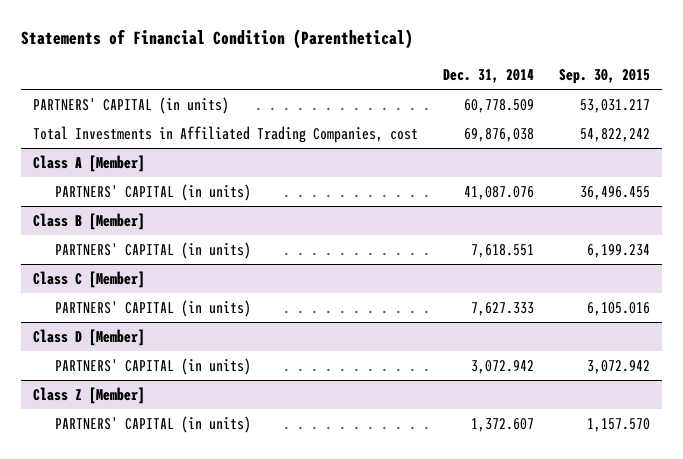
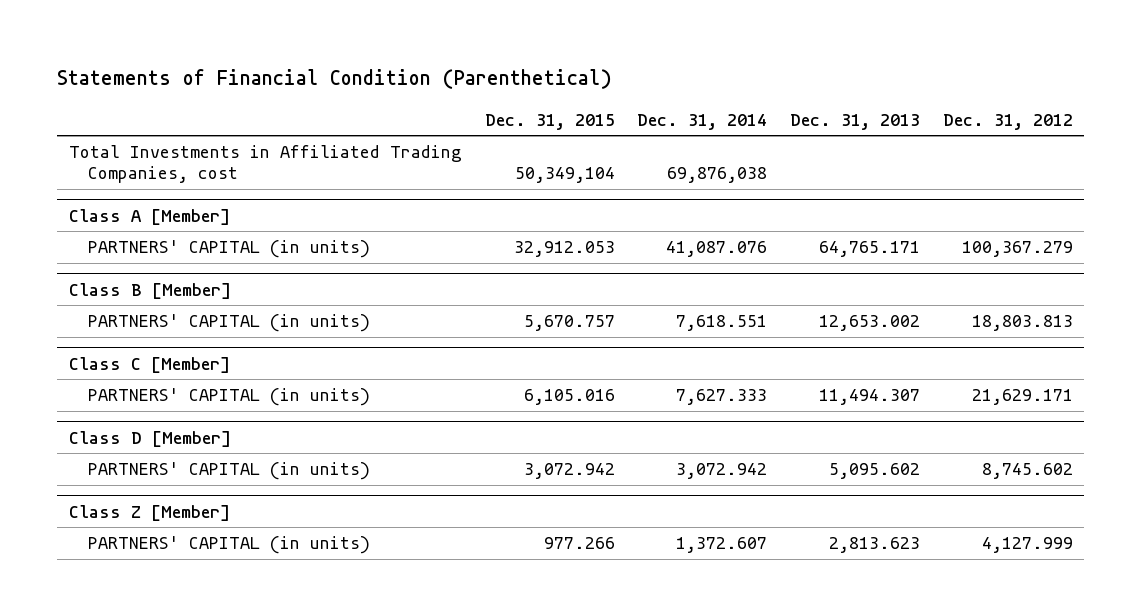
[558,68,650,84] Sep. 30, 2015 -> none
none -> [484,113,615,130] Dec. 31, 2015
none -> [790,113,921,130] Dec. 31, 2013
none -> [943,113,1074,130] Dec. 31, 2012
[33,97,230,115] PARTNERS' CAPITAL (in units) -> none

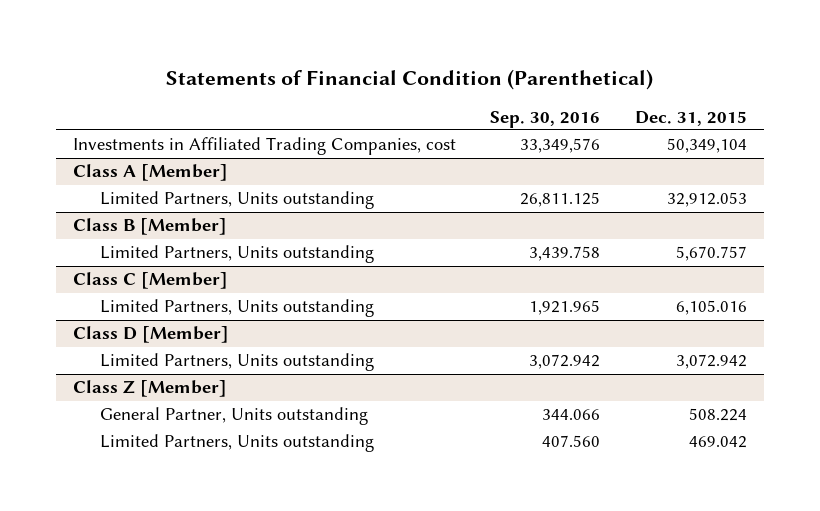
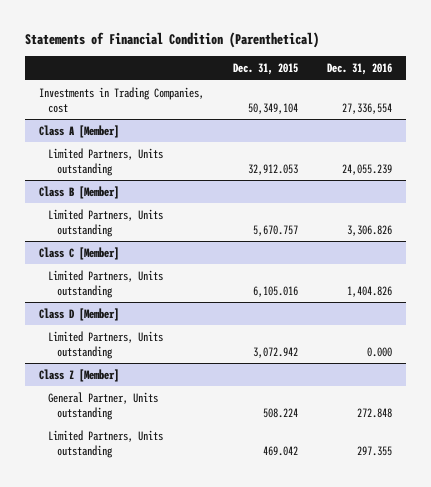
[490,110,601,128] Sep. 30, 2016 -> none
none -> [326,63,392,76] Dec. 31, 2016
[73,137,457,156] Investments in Affiliated Trading Companies, cost -> [39,86,205,113] Investments in Trading Companies, cost

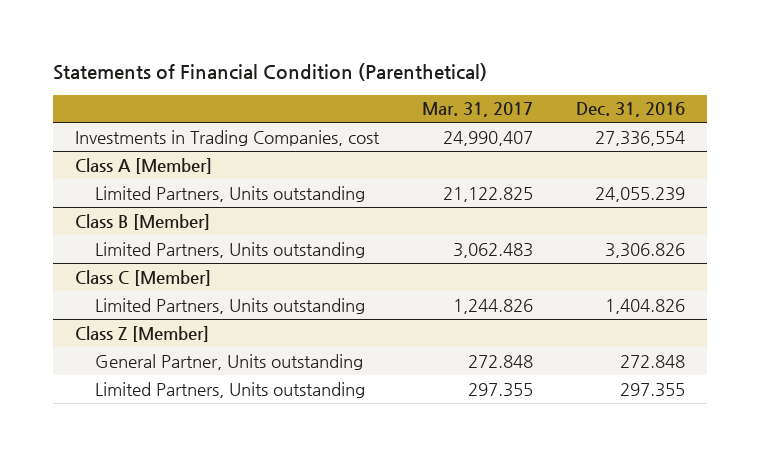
[233,63,299,76] Dec. 31, 2015 -> none
none -> [421,102,533,118] Mar. 31, 2017
[39,307,120,321] Class D [Member] -> none
[48,330,164,359] Limited Partners, Units outstanding -> none

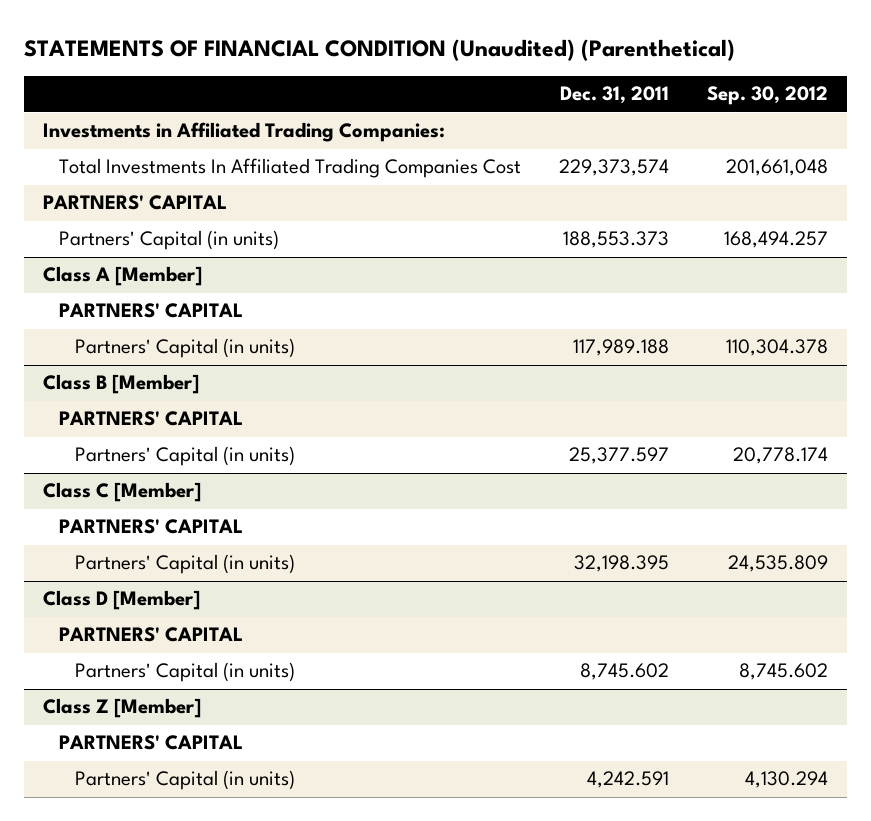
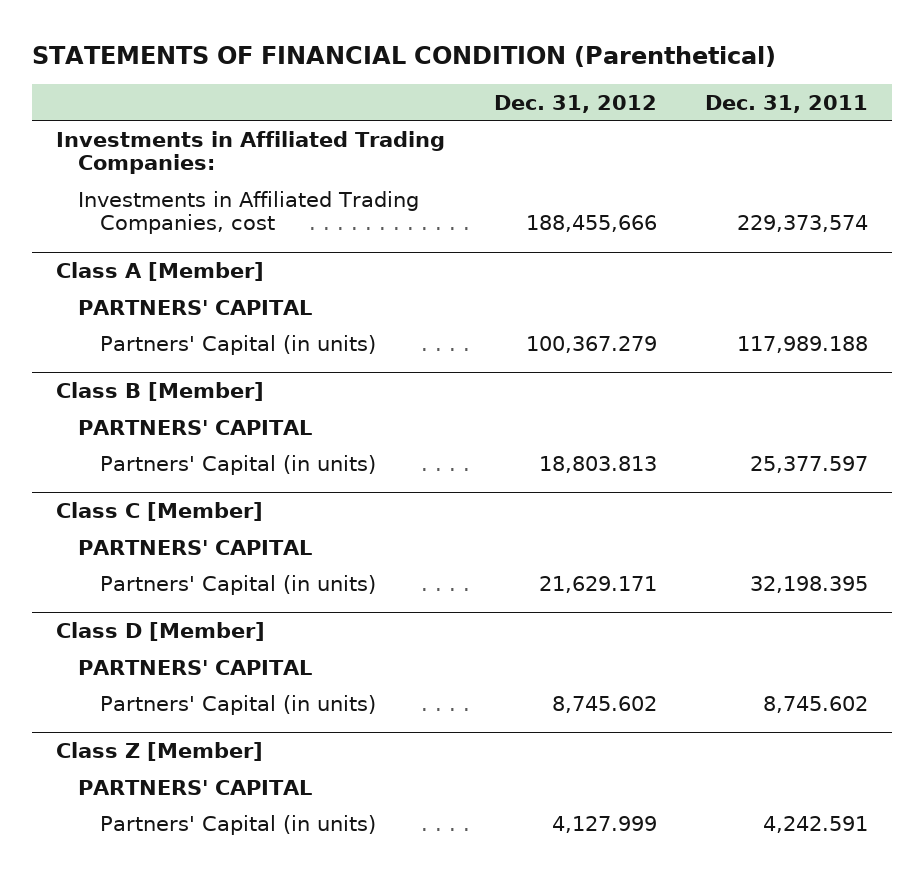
[24,38,736,61] STATEMENTS OF FINANCIAL CONDITION (Unaudited) (Parenthetical) -> [32,45,777,67] STATEMENTS OF FINANCIAL CONDITION (Parenthetical)
[707,86,829,106] Sep. 30, 2012 -> none
none -> [493,94,657,113] Dec. 31, 2012
[43,195,228,211] PARTNERS' CAPITAL -> none
[59,230,280,251] Partners' Capital (in units) -> none
[59,158,522,179] Total Investments In Affiliated Trading Companies Cost -> [78,190,420,235] Investments in Affiliated Trading Companies, cost

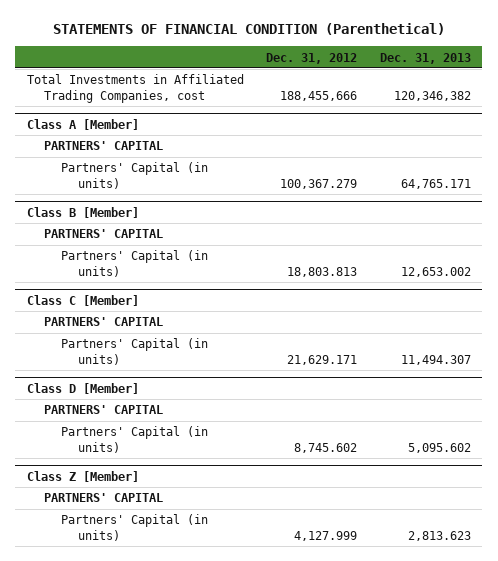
[704,94,868,113] Dec. 31, 2011 -> none
none -> [380,52,472,64] Dec. 31, 2013
[56,130,446,175] Investments in Affiliated Trading Companies: -> none
[78,190,420,235] Investments in Affiliated Trading Companies, cost -> [26,74,244,103] Total Investments in Affiliated Trading Companies, cost

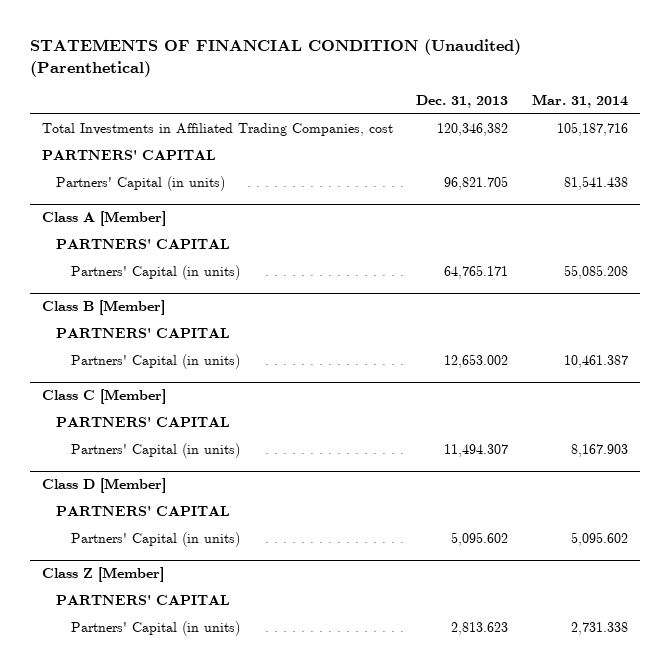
[52,23,445,36] STATEMENTS OF FINANCIAL CONDITION (Parenthetical) -> [29,39,521,77] STATEMENTS OF FINANCIAL CONDITION (Unaudited) (Parenthetical)
[266,52,358,64] Dec. 31, 2012 -> none
none -> [532,94,629,109] Mar. 31, 2014
none -> [41,150,216,161] PARTNERS' CAPITAL
none -> [56,176,226,192] Partners' Capital (in units)

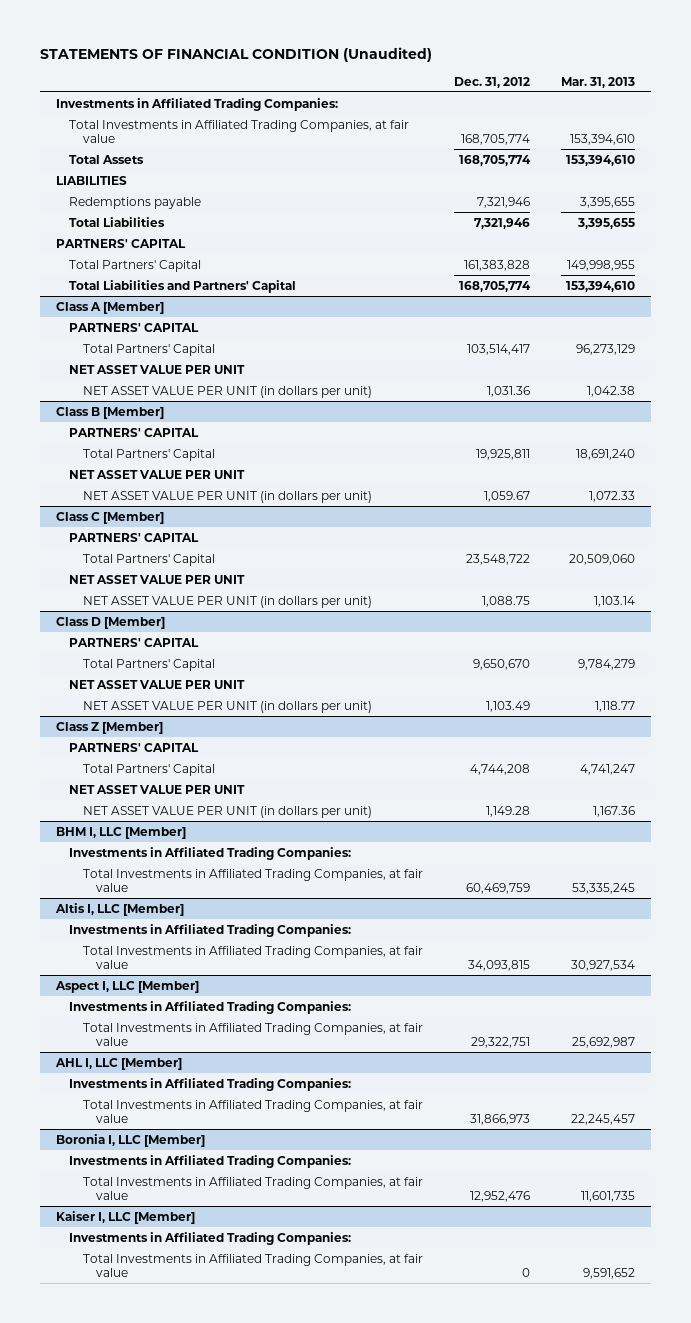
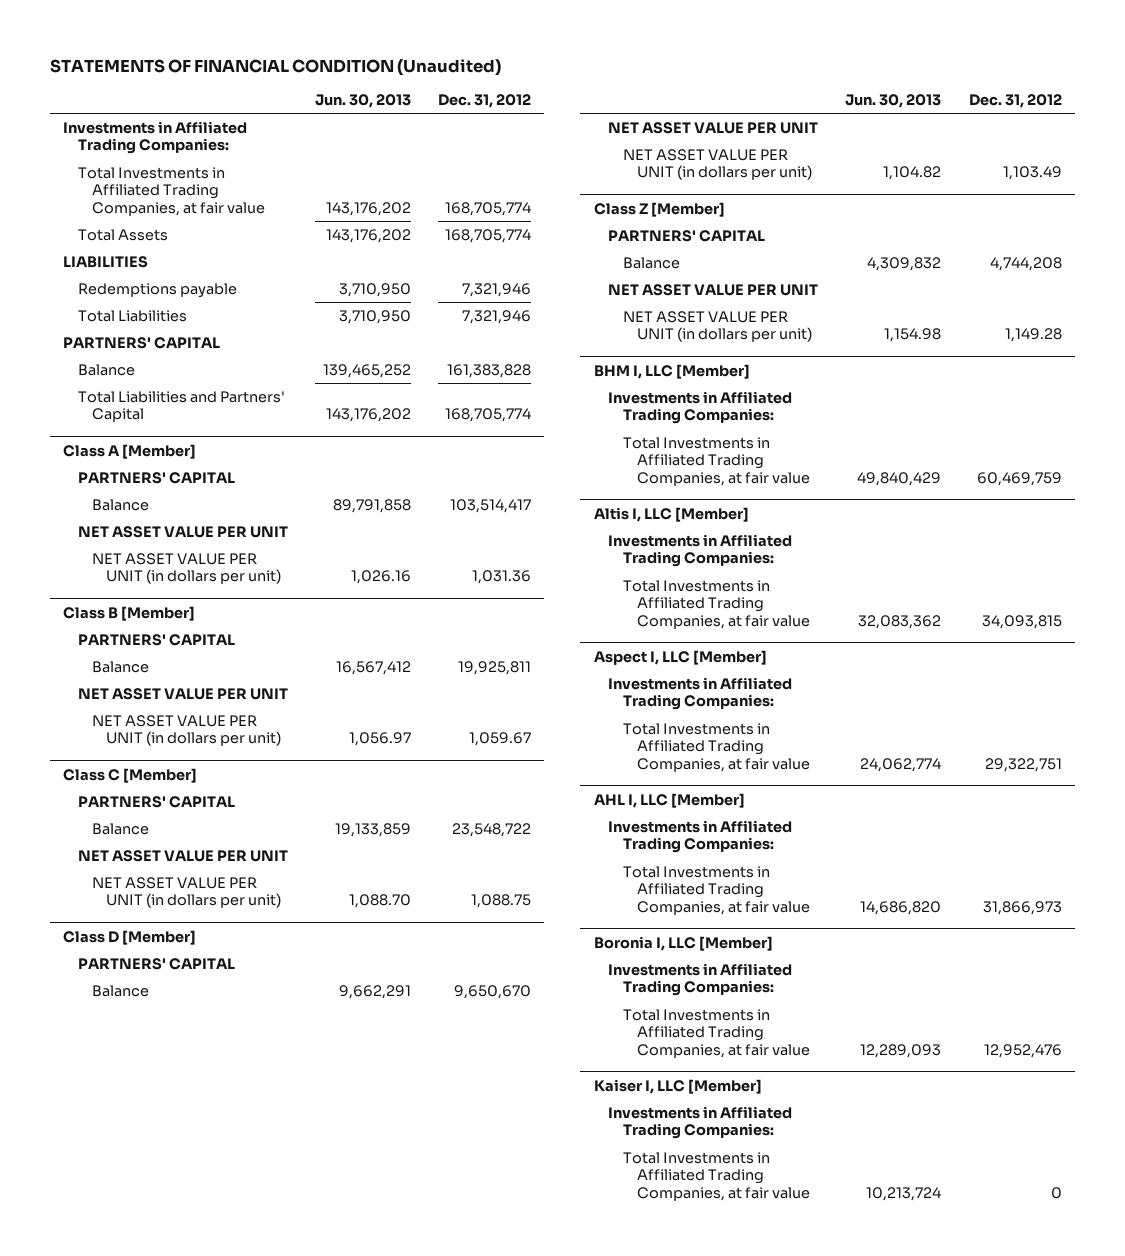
[561,76,636,88] Mar. 31, 2013 -> none
none -> [314,94,411,109] Jun. 30, 2013
[69,259,202,272] Total Partners' Capital -> [77,363,135,376] Balance
[82,343,215,356] Total Partners' Capital -> [92,498,150,511] Balance
[82,448,215,461] Total Partners' Capital -> [92,660,150,673] Balance
[82,553,215,566] Total Partners' Capital -> [92,822,150,835] Balance
[82,658,215,671] Total Partners' Capital -> [92,984,150,997] Balance
[82,763,215,776] Total Partners' Capital -> [622,256,680,269] Balance

